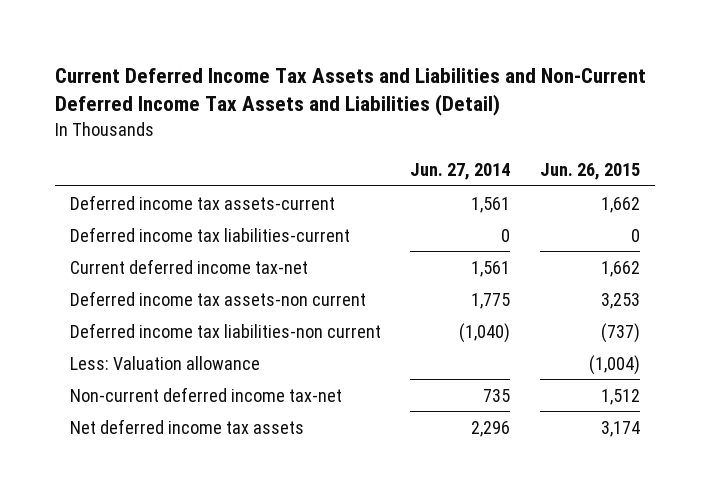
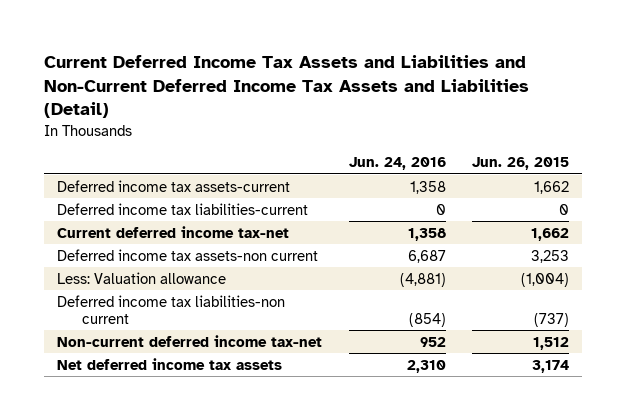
[410,163,511,181] Jun. 27, 2014 -> none
none -> [348,157,446,171] Jun. 24, 2016
[69,322,381,338] Deferred income tax liabilities-non current -> [57,294,286,325] Deferred income tax liabilities-non current

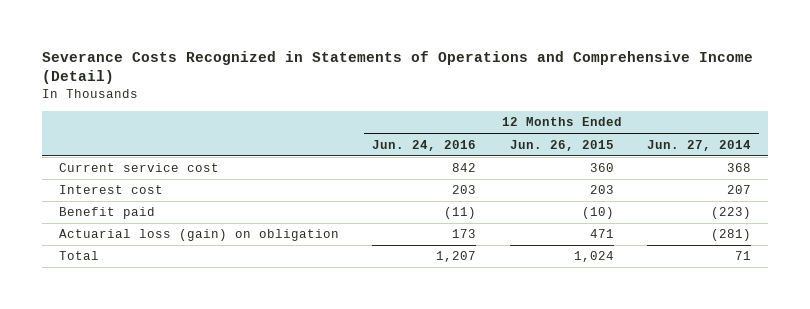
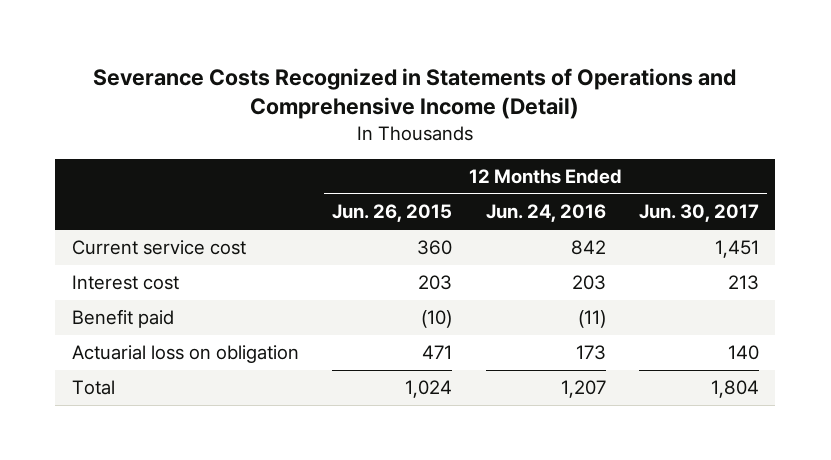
[647,139,752,151] Jun. 27, 2014 -> none
none -> [638,204,759,223] Jun. 30, 2017
[58,229,339,242] Actuarial loss (gain) on obligation -> [72,345,300,364] Actuarial loss on obligation

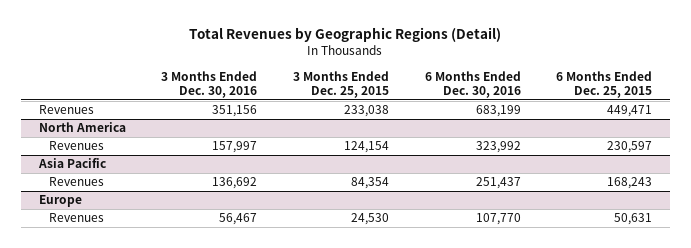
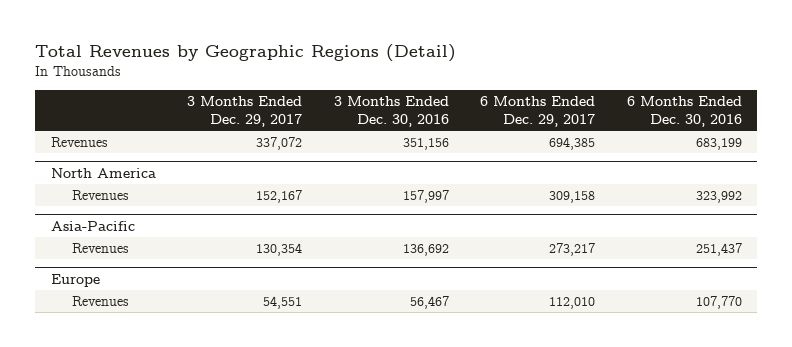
[292,70,389,98] 3 Months Ended Dec. 25, 2015 -> none
[556,70,653,98] 6 Months Ended Dec. 25, 2015 -> none
none -> [187,96,303,128] 3 Months Ended Dec. 29, 2017
none -> [480,96,596,128] 6 Months Ended Dec. 29, 2017
[37,158,106,169] Asia Pacific -> [50,220,135,231] Asia-Pacific

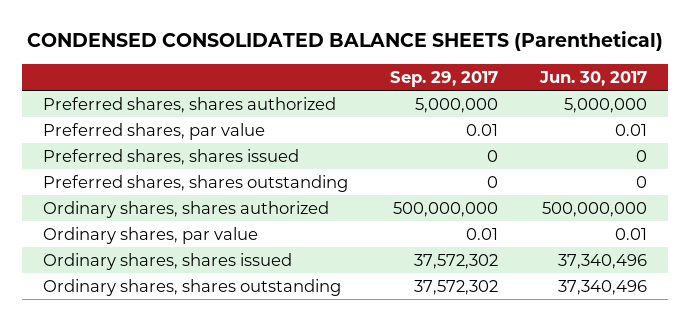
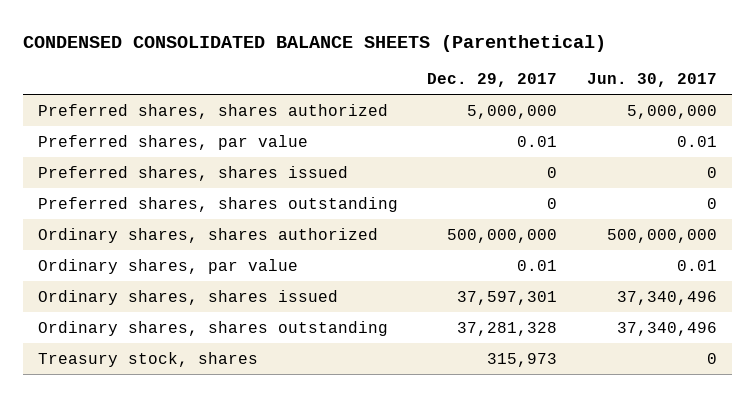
[390,70,499,87] Sep. 29, 2017 -> none
none -> [427,73,558,88] Dec. 29, 2017
none -> [37,351,258,367] Treasury stock, shares

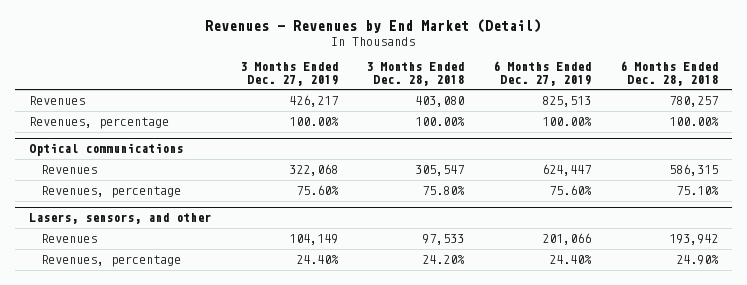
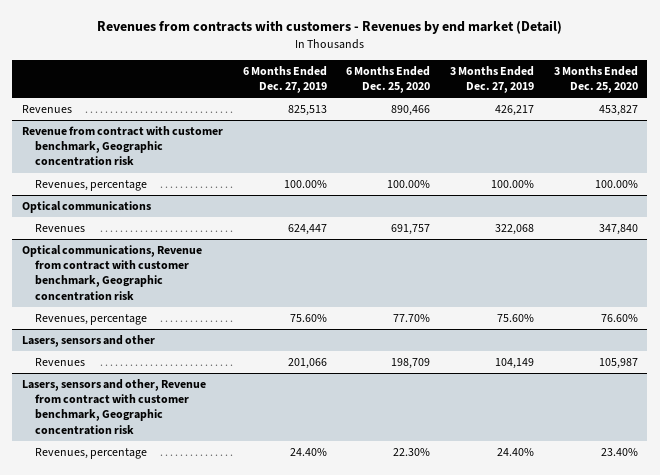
[205,19,542,34] Revenues - Revenues by End Market (Detail) -> [96,20,562,35] Revenues from contracts with customers - Revenues by end market (Detail)
[366,62,465,86] 3 Months Ended Dec. 28, 2018 -> none
[619,61,718,86] 6 Months Ended Dec. 28, 2018 -> none
none -> [346,66,431,94] 6 Months Ended Dec. 25, 2020
none -> [553,66,638,94] 3 Months Ended Dec. 25, 2020
none -> [22,126,224,167] Revenue from contract with customer benchmark, Geographic concentration risk
none -> [22,245,203,301] Optical communications, Revenue from contract with customer benchmark, Geographic concentration risk
[29,213,212,225] Lasers, sensors, and other -> [22,335,156,348] Lasers, sensors and other
none -> [22,379,207,435] Lasers, sensors and other, Revenue from contract with customer benchmark, Geographic concentration risk

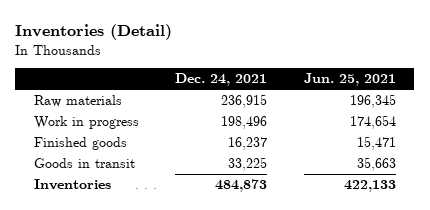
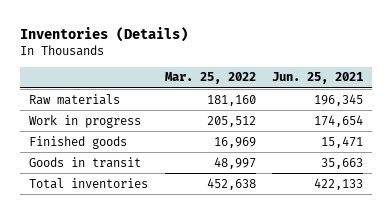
[15,24,173,41] Inventories (Detail) -> [20,26,189,42] Inventories (Details)
[175,73,268,87] Dec. 24, 2021 -> none
none -> [164,72,256,85] Mar. 25, 2022
[33,179,111,191] Inventories -> [28,177,148,189] Total inventories

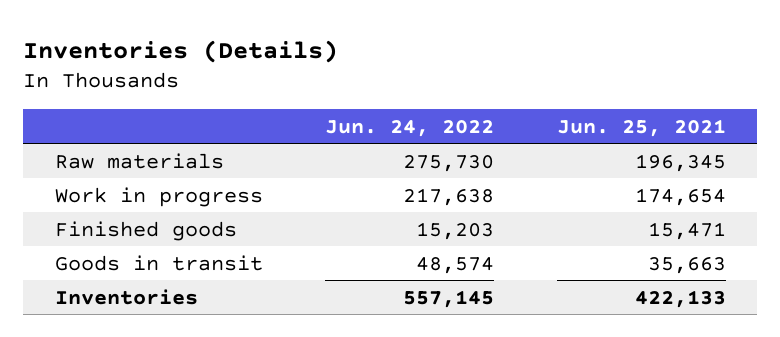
[164,72,256,85] Mar. 25, 2022 -> none
none -> [325,119,495,137] Jun. 24, 2022
[28,177,148,189] Total inventories -> [54,288,198,305] Inventories

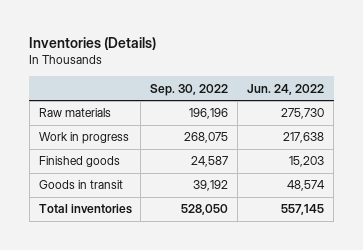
[556,118,726,137] Jun. 25, 2021 -> none
none -> [150,83,229,96] Sep. 30, 2022
[54,288,198,305] Inventories -> [38,204,132,215] Total inventories

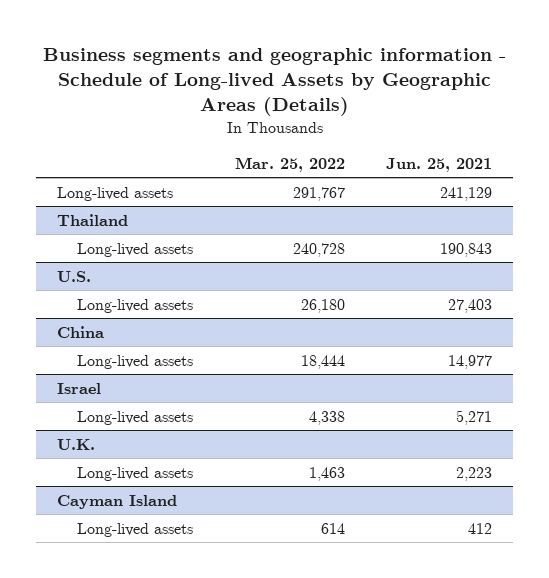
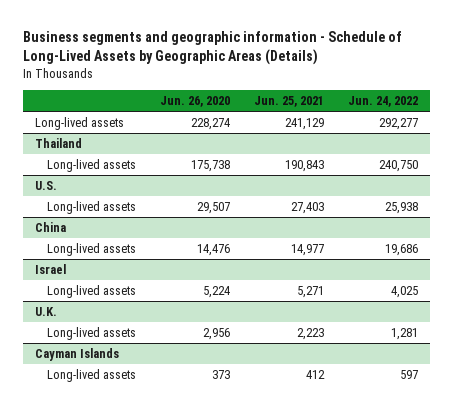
[42,48,506,117] Business segments and geographic information - Schedule of Long-lived Assets by Geographic Areas (Details) -> [22,31,402,66] Business segments and geographic information - Schedule of Long-Lived Assets by Geographic Areas (Details)
[234,156,345,172] Mar. 25, 2022 -> none
none -> [160,96,231,108] Jun. 26, 2020
none -> [347,96,418,108] Jun. 24, 2022
[57,494,178,509] Cayman Island -> [34,347,119,361] Cayman Islands

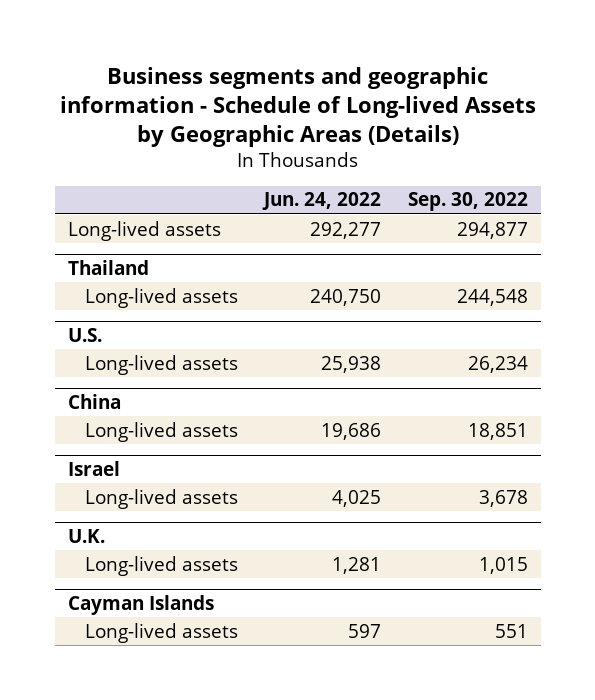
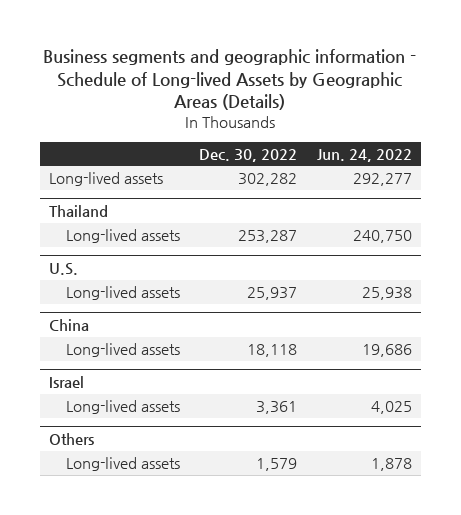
[407,192,528,212] Sep. 30, 2022 -> none
none -> [199,148,298,162] Dec. 30, 2022
[67,528,105,543] U.K. -> none
[67,594,214,615] Cayman Islands -> none
[84,622,238,643] Long-lived assets -> none
none -> [49,432,95,445] Others
[332,556,382,574] 1,281 -> [370,458,412,472] 1,878

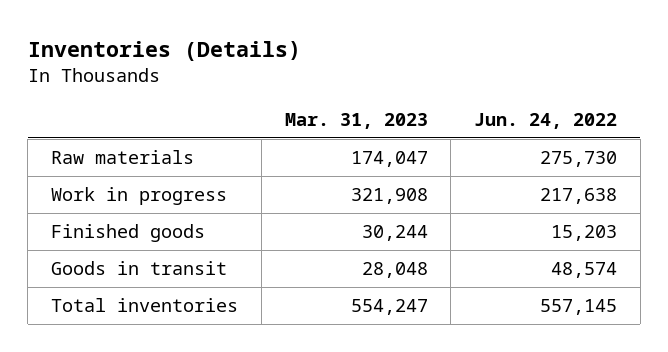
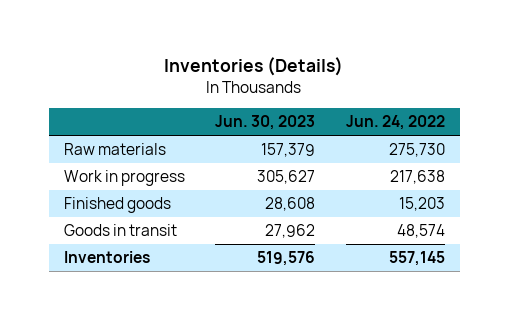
[284,112,428,129] Mar. 31, 2023 -> none
none -> [215,115,316,131] Jun. 30, 2023
[51,298,239,313] Total inventories -> [63,250,150,263] Inventories

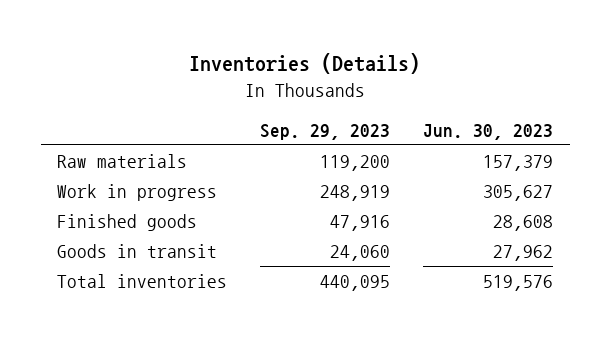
[346,115,446,131] Jun. 24, 2022 -> none
none -> [260,123,391,140] Sep. 29, 2023
[63,250,150,263] Inventories -> [57,274,228,289] Total inventories

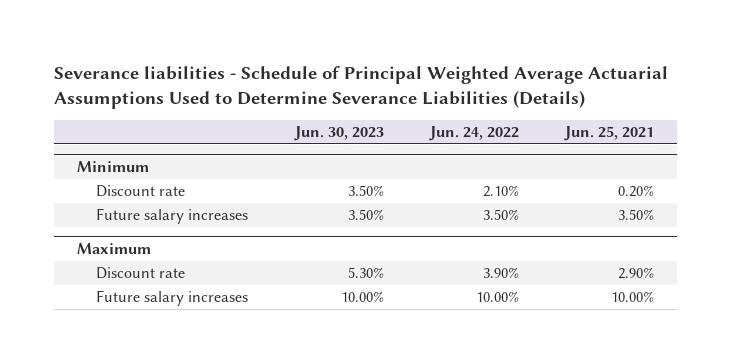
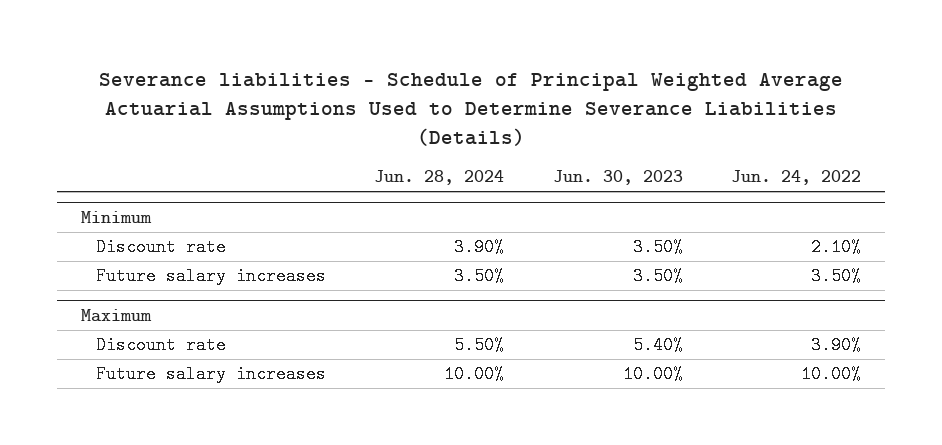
[563,126,654,142] Jun. 25, 2021 -> none
none -> [374,170,505,186] Jun. 28, 2024
[347,267,384,279] 5.30% -> [632,336,683,355] 5.40%

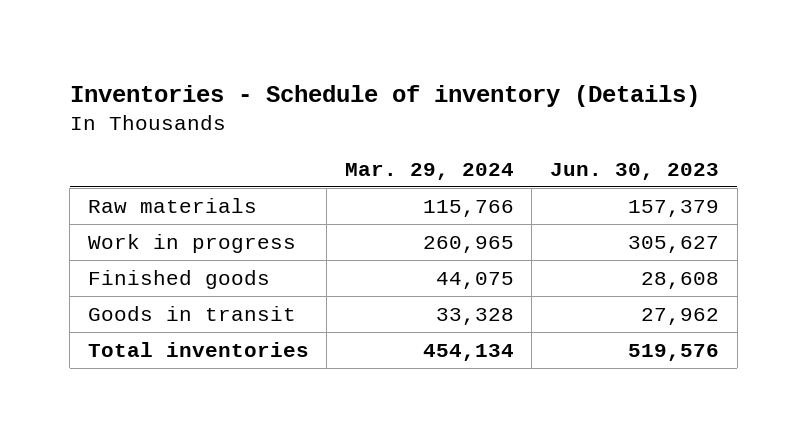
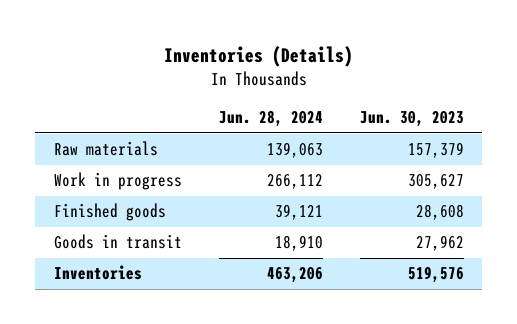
[69,85,700,108] Inventories - Schedule of inventory (Details) -> [163,45,353,67] Inventories (Details)
[344,162,514,180] Mar. 29, 2024 -> none
none -> [218,110,323,128] Jun. 28, 2024
[87,341,309,357] Total inventories -> [53,265,142,281] Inventories

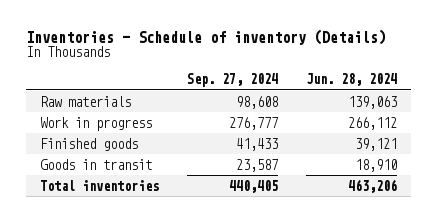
[163,45,353,67] Inventories (Details) -> [25,28,386,45] Inventories - Schedule of inventory (Details)
[359,111,464,128] Jun. 30, 2023 -> none
none -> [186,73,278,88] Sep. 27, 2024
[53,265,142,281] Inventories -> [39,179,159,191] Total inventories

